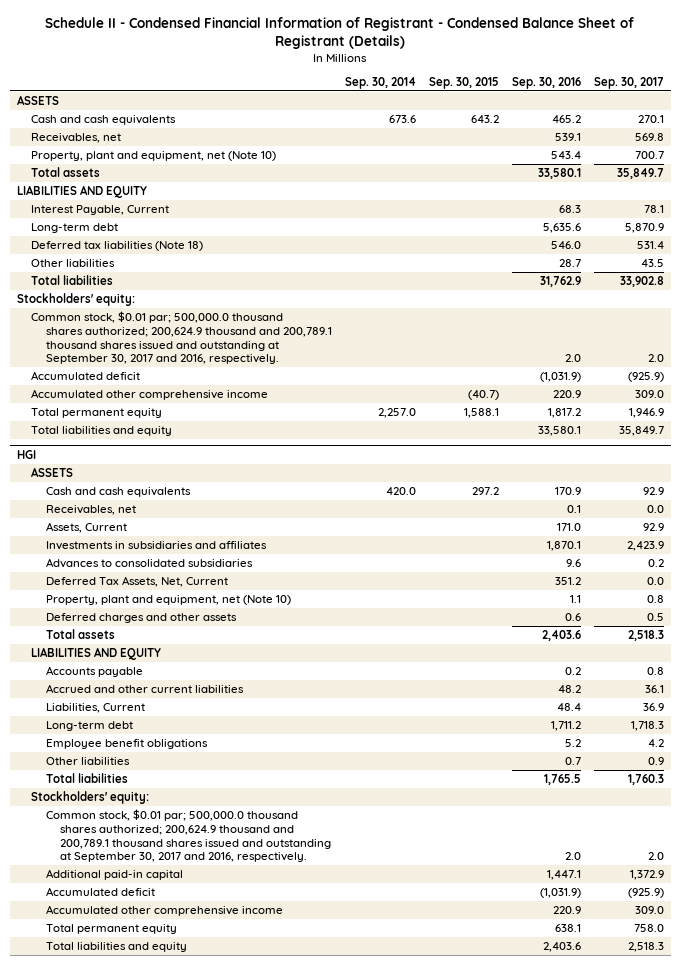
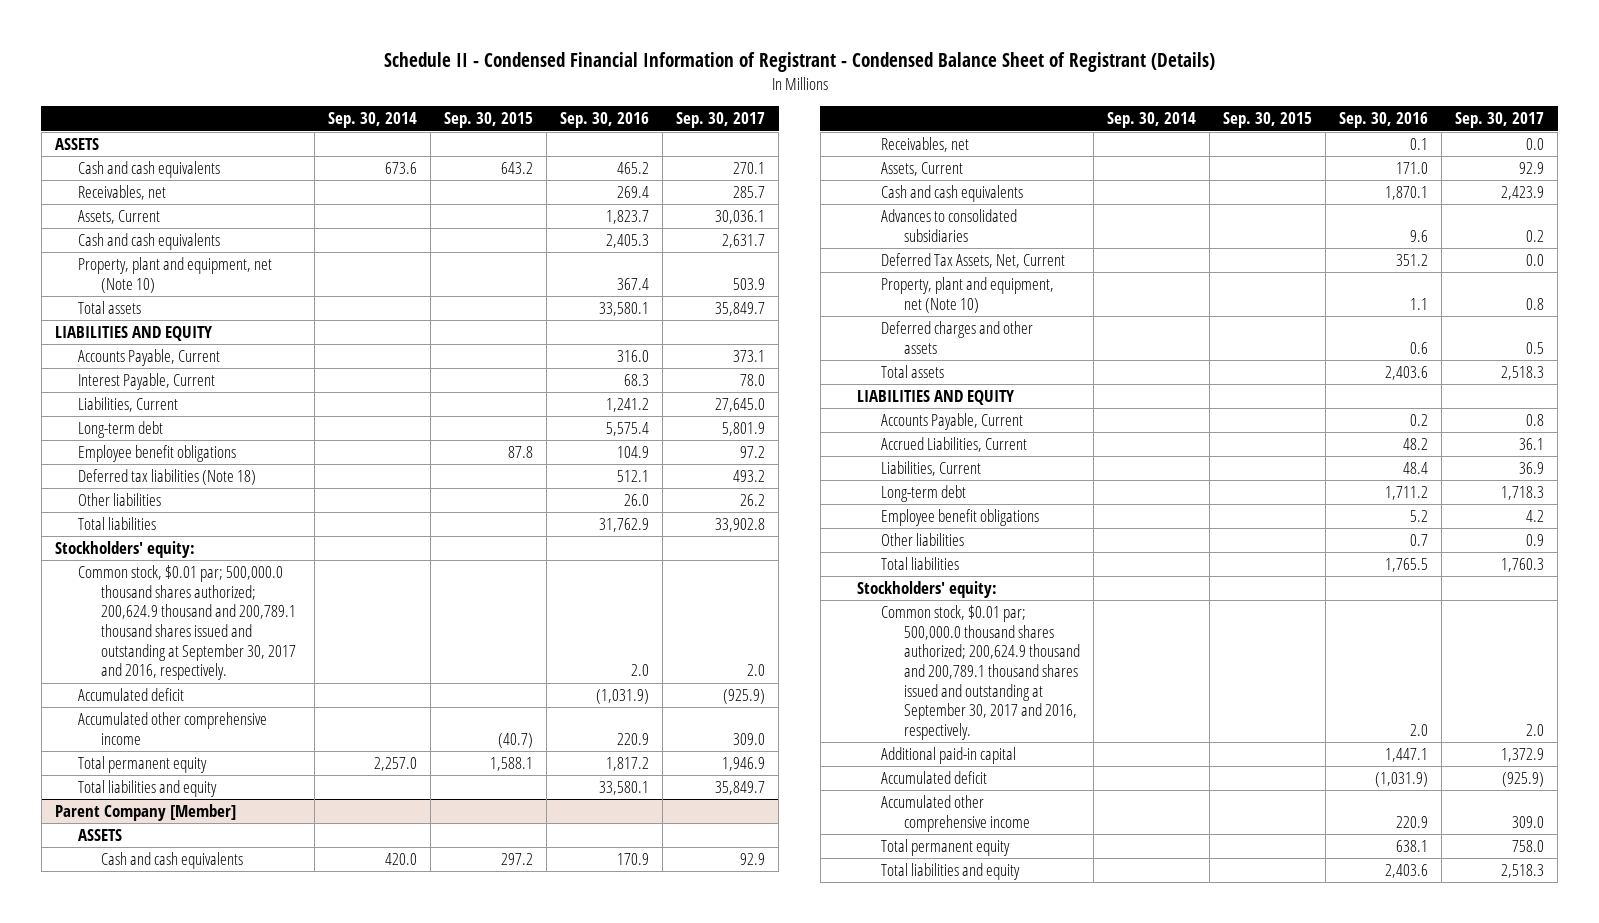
[555,132,582,141] 539.1 -> [617,186,650,199] 269.4
[635,132,665,141] 569.8 -> [733,186,766,199] 285.7
none -> [78,210,161,225] Assets, Current
none -> [78,233,221,251] Cash and cash equivalents
[551,150,582,159] 543.4 -> [617,277,650,290] 367.4
[635,150,665,159] 700.7 -> [733,277,766,290] 503.9
none -> [78,349,221,367] Accounts Payable, Current
[644,204,665,213] 78.1 -> [740,374,766,387] 78.0
none -> [78,397,179,413] Liabilities, Current
[543,222,582,233] 5,635.6 -> [606,422,650,437] 5,575.4
[625,222,665,233] 5,870.9 -> [722,422,766,437] 5,801.9
none -> [78,445,237,463] Employee benefit obligations
[551,240,582,249] 546.0 -> [617,470,650,483] 512.1
[637,240,665,249] 531.4 -> [733,470,766,483] 493.2
[559,258,582,267] 28.7 -> [624,494,650,507] 26.0
[641,258,665,267] 43.5 -> [740,494,766,507] 26.2
[16,449,36,459] HGI -> [54,804,236,822] Parent Company [Member]
[45,540,267,550] Investments in subsidiaries and affiliates -> [880,185,1023,203] Cash and cash equivalents
[45,665,143,677] Accounts payable -> [880,413,1023,431] Accounts Payable, Current
[45,683,244,693] Accrued and other current liabilities -> [880,437,1027,453] Accrued Liabilities, Current

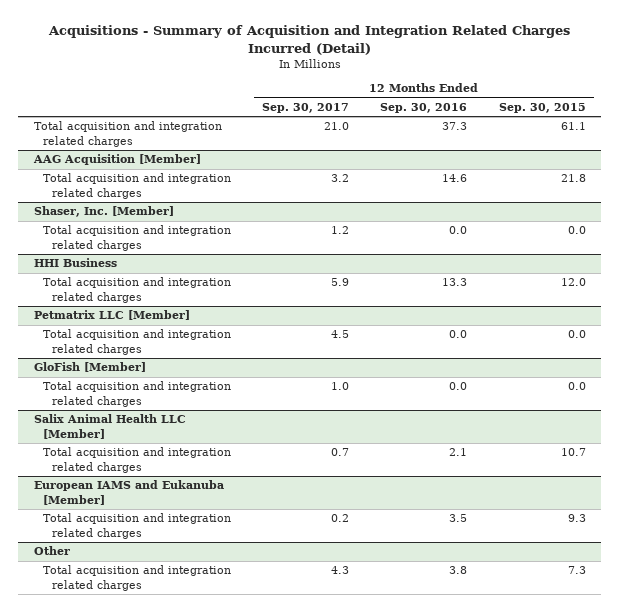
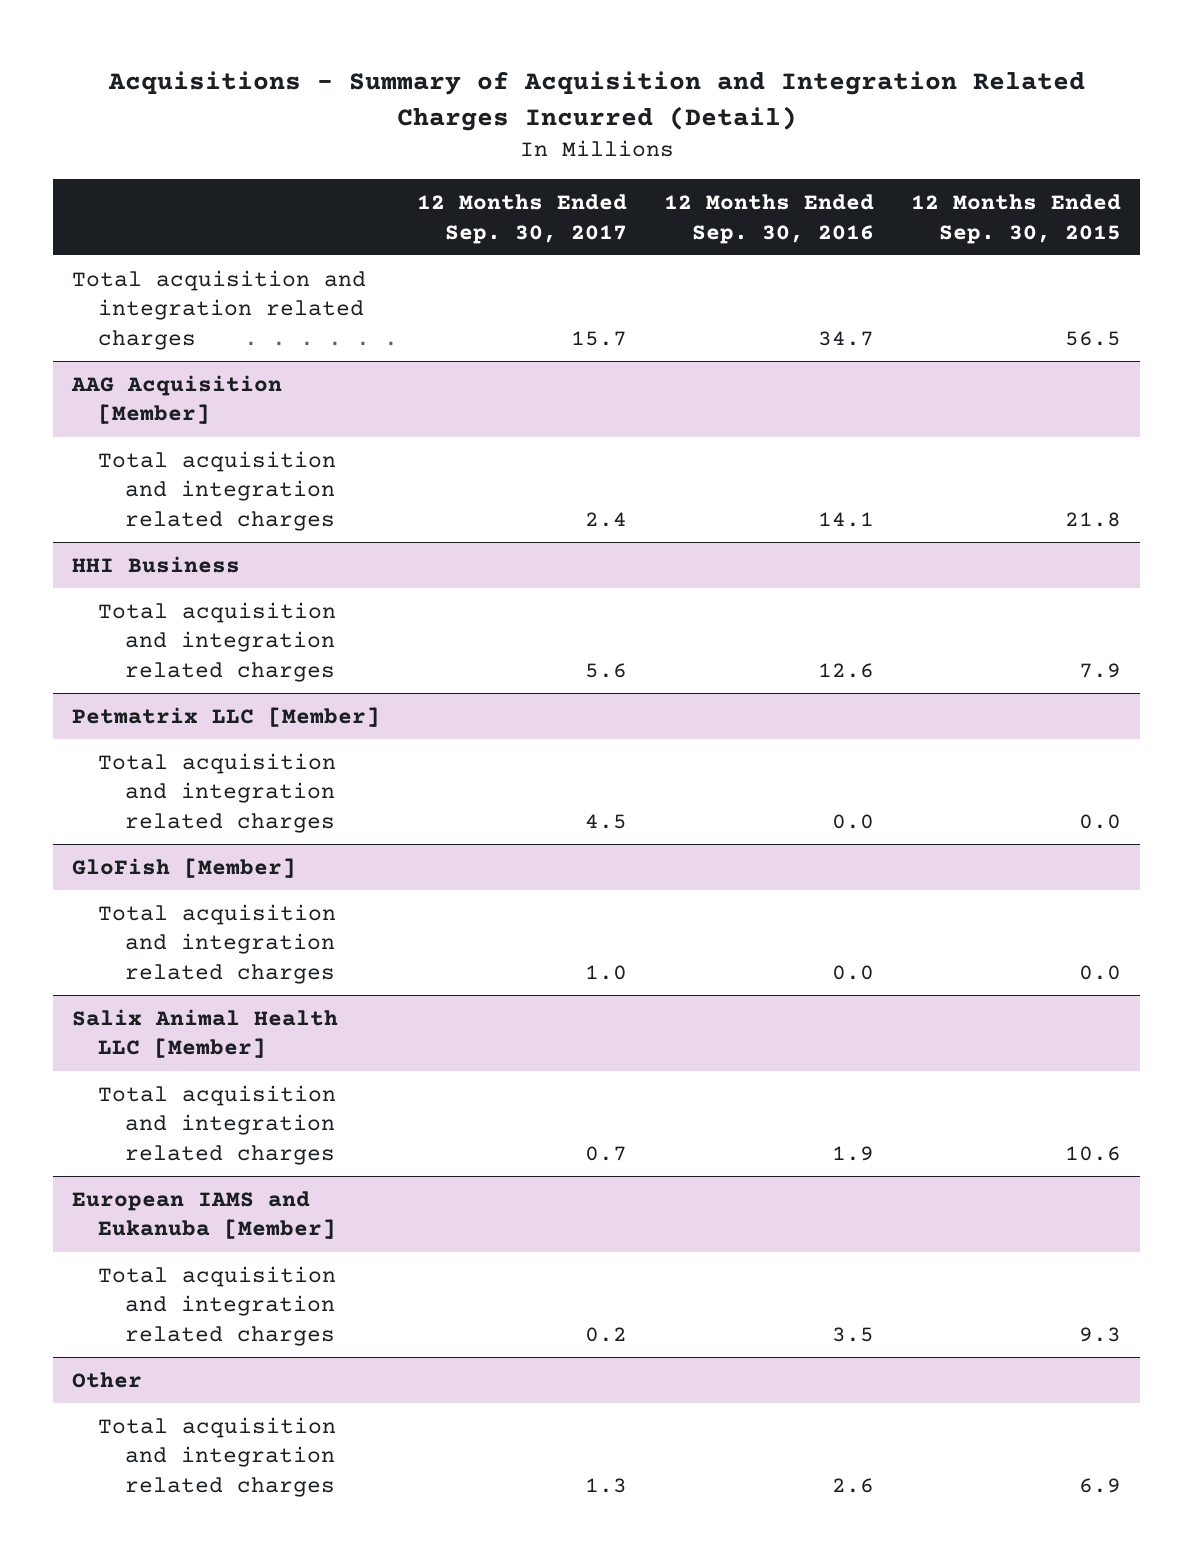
[323,122,349,131] 21.0 -> [570,331,627,347] 15.7
[442,122,468,131] 37.3 -> [818,331,875,347] 34.7
[560,122,586,131] 61.1 -> [1065,331,1122,347] 56.5
[33,206,174,218] Shaser, Inc. [Member] -> none
[42,225,231,251] Total acquisition and integration related charges -> none
[330,174,349,183] 3.2 -> [584,512,627,528] 2.4
[442,174,468,183] 14.6 -> [818,512,875,528] 14.1
[330,278,349,287] 5.9 -> [584,663,627,679] 5.6
[442,278,468,287] 13.3 -> [818,663,875,679] 12.6
[560,278,586,287] 12.0 -> [1079,663,1122,679] 7.9
[449,448,468,457] 2.1 -> [832,1146,875,1162] 1.9
[560,448,586,457] 10.7 -> [1065,1146,1122,1162] 10.6
[330,566,349,575] 4.3 -> [584,1478,627,1494] 1.3
[449,566,468,575] 3.8 -> [832,1478,875,1494] 2.6
[567,566,586,575] 7.3 -> [1079,1478,1122,1494] 6.9

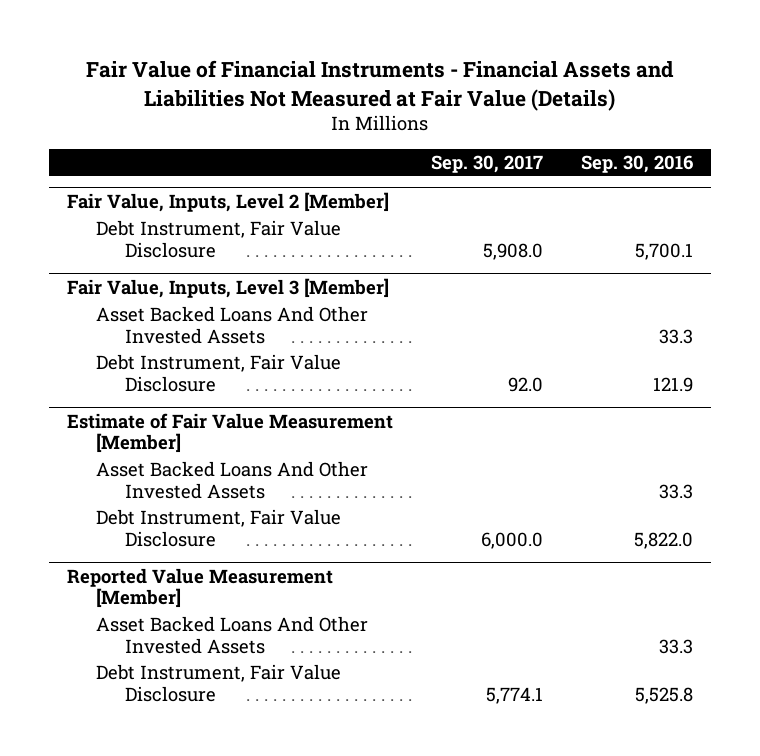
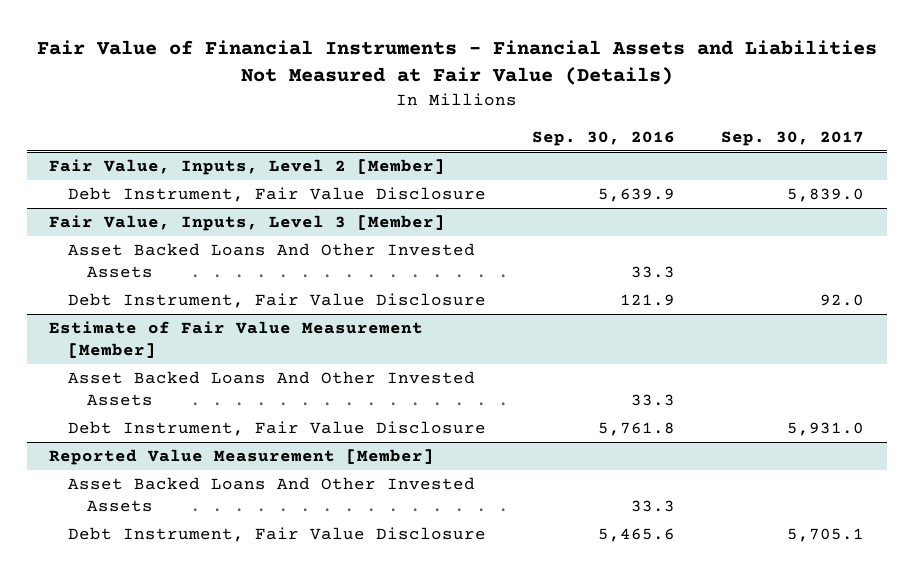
[483,242,544,260] 5,908.0 -> [786,188,864,203] 5,839.0
[634,242,693,260] 5,700.1 -> [598,188,676,203] 5,639.9
[481,531,544,549] 6,000.0 -> [786,422,864,437] 5,931.0
[633,531,693,549] 5,822.0 -> [598,422,676,437] 5,761.8
[486,686,544,704] 5,774.1 -> [786,528,864,543] 5,705.1
[634,686,693,704] 5,525.8 -> [598,528,676,543] 5,465.6

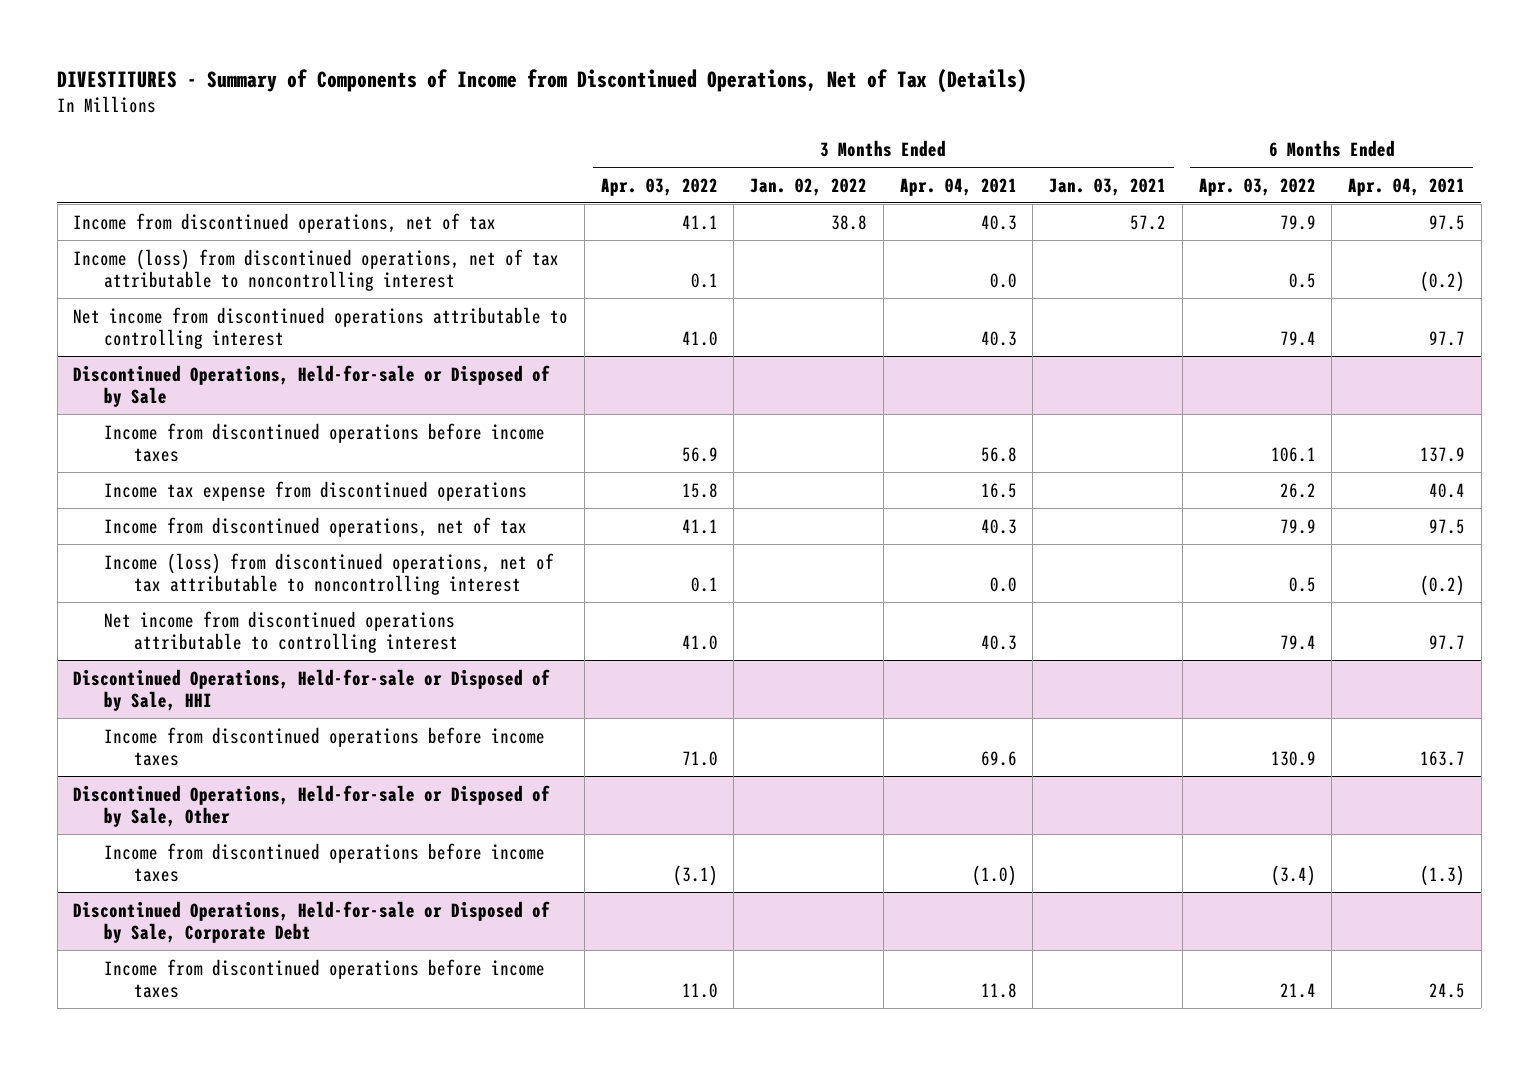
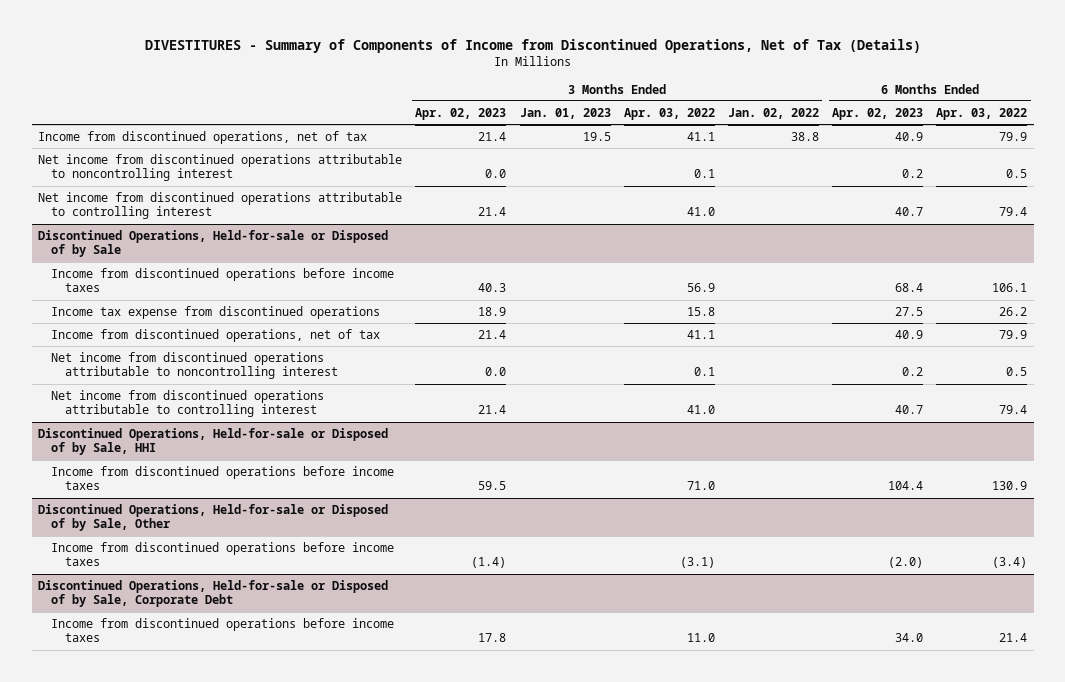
[899,177,1017,196] Apr. 04, 2021 -> none
[1049,177,1167,196] Jan. 03, 2021 -> none
[1348,177,1466,196] Apr. 04, 2021 -> none
none -> [415,107,507,120] Apr. 02, 2023
none -> [519,107,611,119] Jan. 01, 2023
none -> [832,107,924,120] Apr. 02, 2023
[73,248,560,291] Income (loss) from discontinued operations, net of tax attributable to noncontrolling interest -> [38,153,403,182] Net income from discontinued operations attributable to noncontrolling interest
[103,552,554,595] Income (loss) from discontinued operations, net of tax attributable to noncontrolling interest -> [51,351,338,380] Net income from discontinued operations attributable to noncontrolling interest

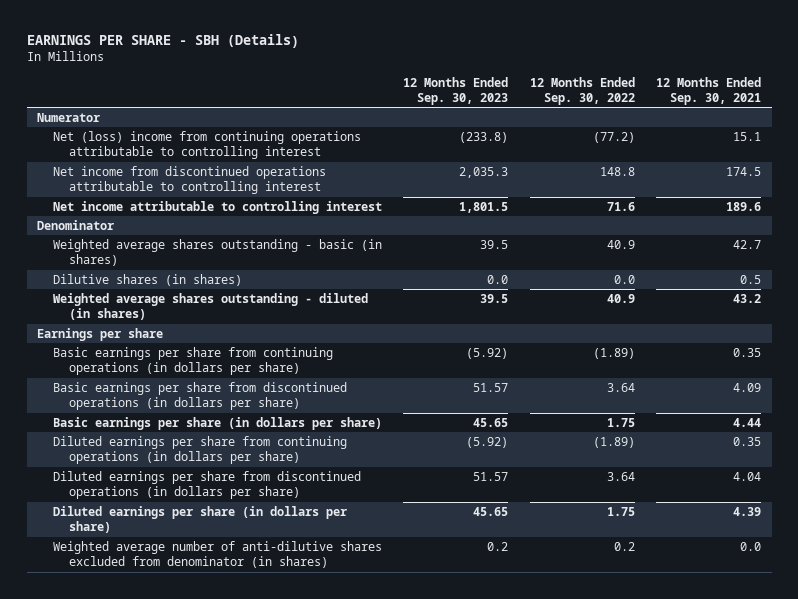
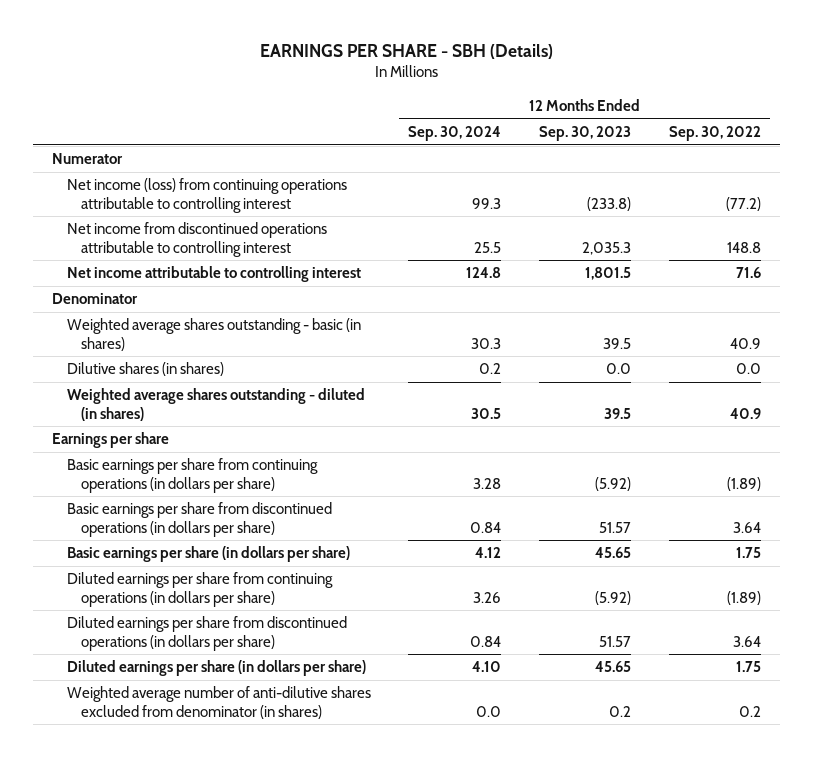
[656,76,762,105] 12 Months Ended Sep. 30, 2021 -> none
none -> [408,125,502,141] Sep. 30, 2024
[52,131,361,160] Net (loss) income from continuing operations attributable to controlling interest -> [66,178,347,213] Net income (loss) from continuing operations attributable to controlling interest

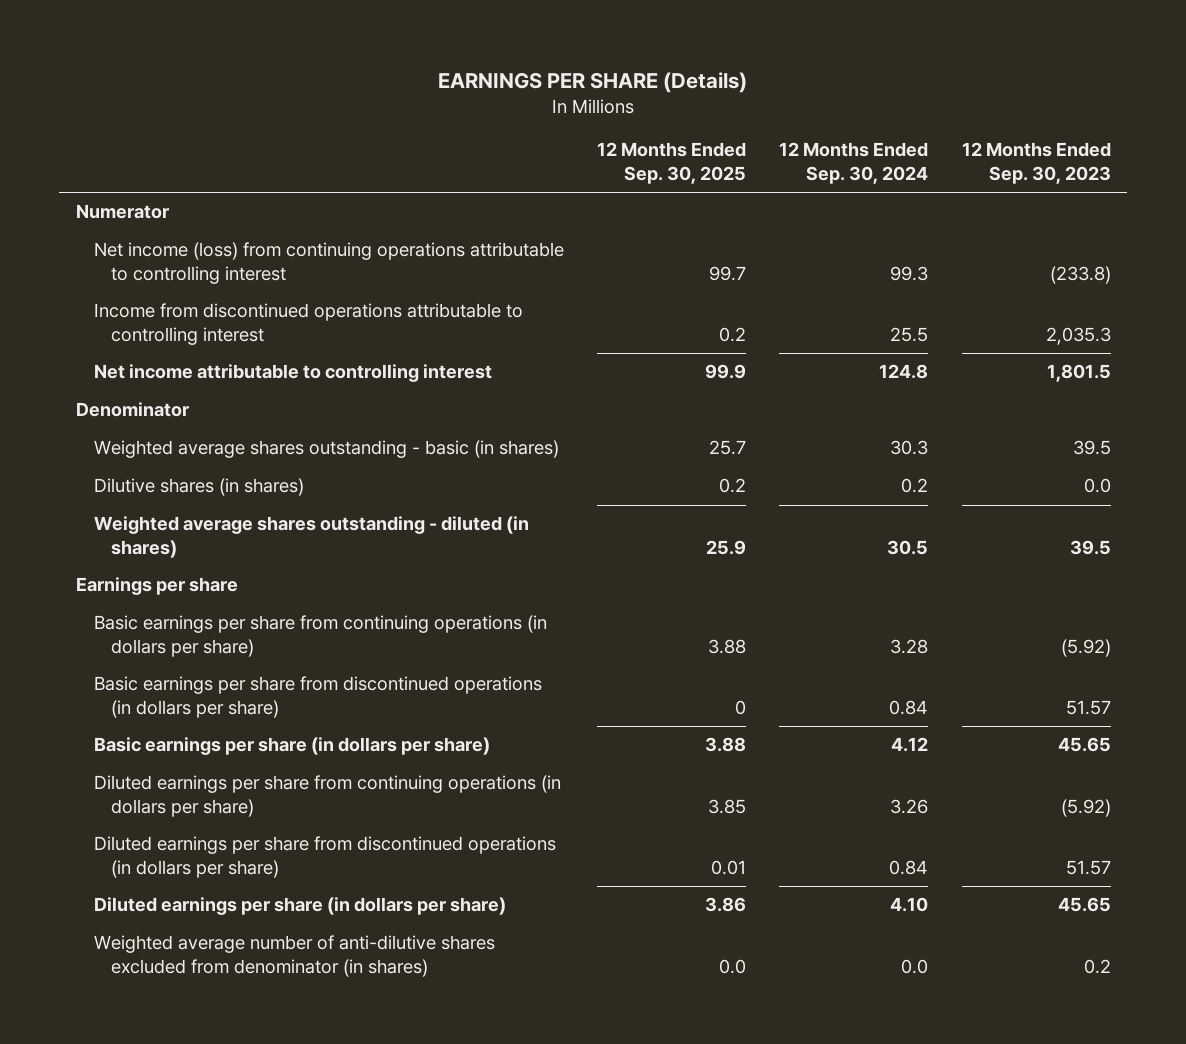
[259,43,553,59] EARNINGS PER SHARE - SBH (Details) -> [438,71,748,93] EARNINGS PER SHARE (Details)
[668,125,761,141] Sep. 30, 2022 -> none
none -> [596,142,746,184] 12 Months Ended Sep. 30, 2025
[66,222,327,257] Net income from discontinued operations attributable to controlling interest -> [93,303,523,345] Income from discontinued operations attributable to controlling interest

